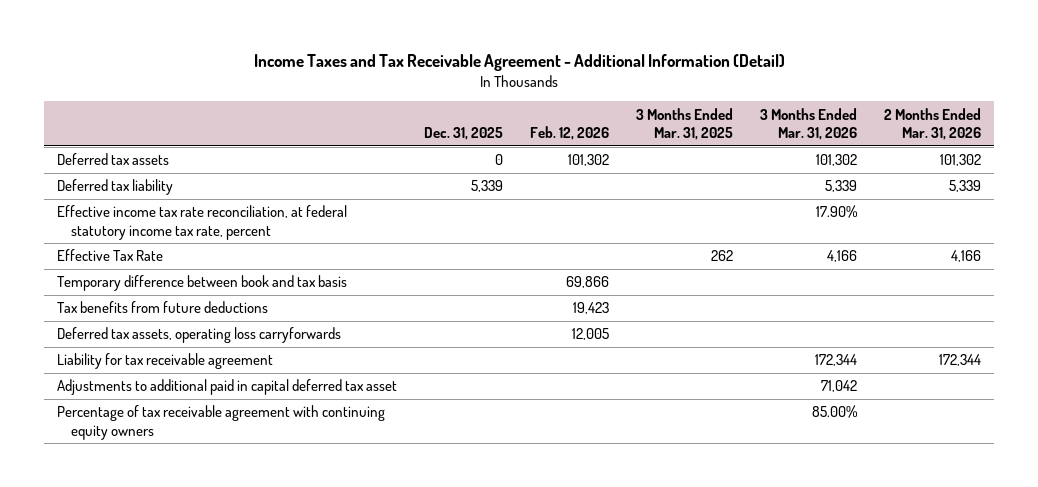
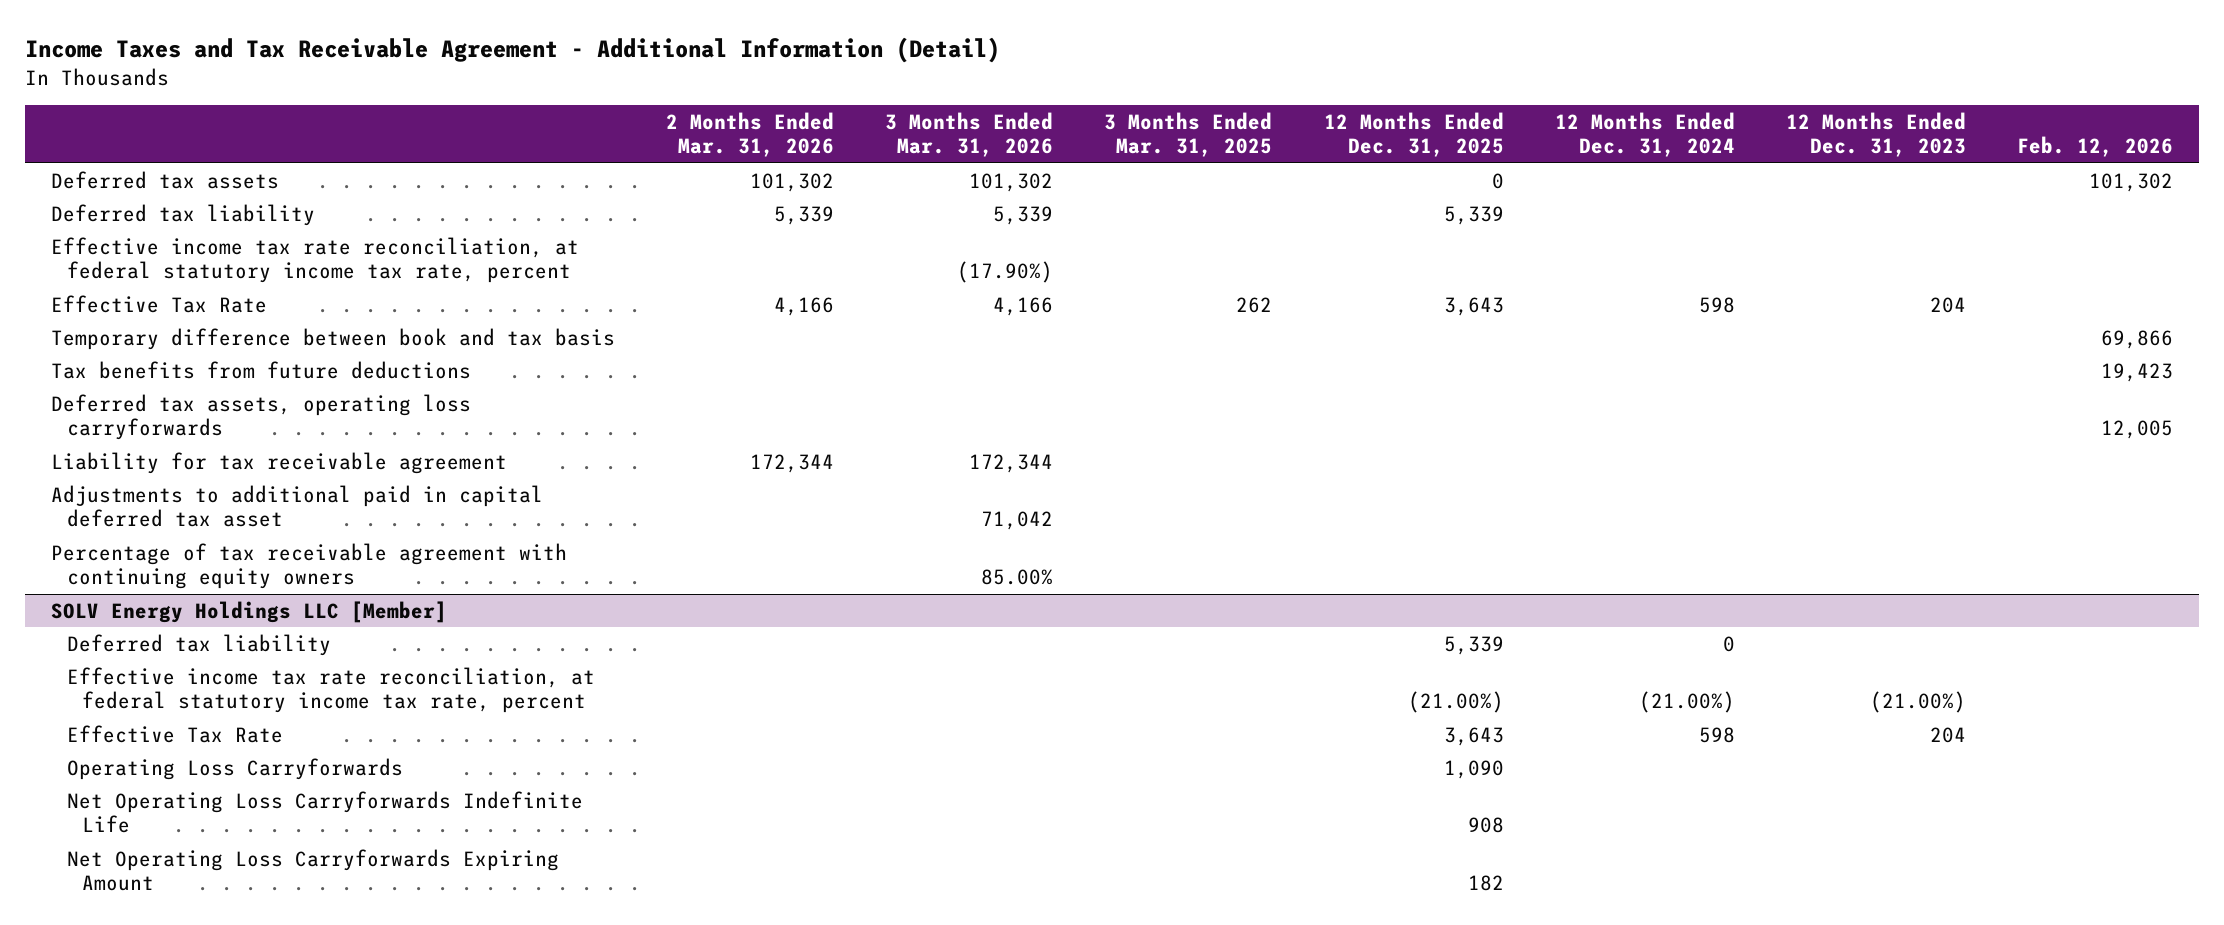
[424,126,504,140] Dec. 31, 2025 -> none
none -> [1323,111,1504,158] 12 Months Ended Dec. 31, 2025
none -> [1554,111,1735,158] 12 Months Ended Dec. 31, 2024
none -> [1785,111,1966,158] 12 Months Ended Dec. 31, 2023
[815,205,857,219] 17.90% -> [957,261,1054,284] (17.90%)
none -> [51,600,448,623] SOLV Energy Holdings LLC [Member]
none -> [66,633,331,656] Deferred tax liability
none -> [66,666,595,714] Effective income tax rate reconciliation, at federal statutory income tax rate, percent
none -> [66,724,283,743] Effective Tax Rate
none -> [66,757,403,780] Operating Loss Carryforwards
none -> [66,790,583,834] Net Operating Loss Carryforwards Indefinite Life
none -> [66,848,559,892] Net Operating Loss Carryforwards Expiring Amount

